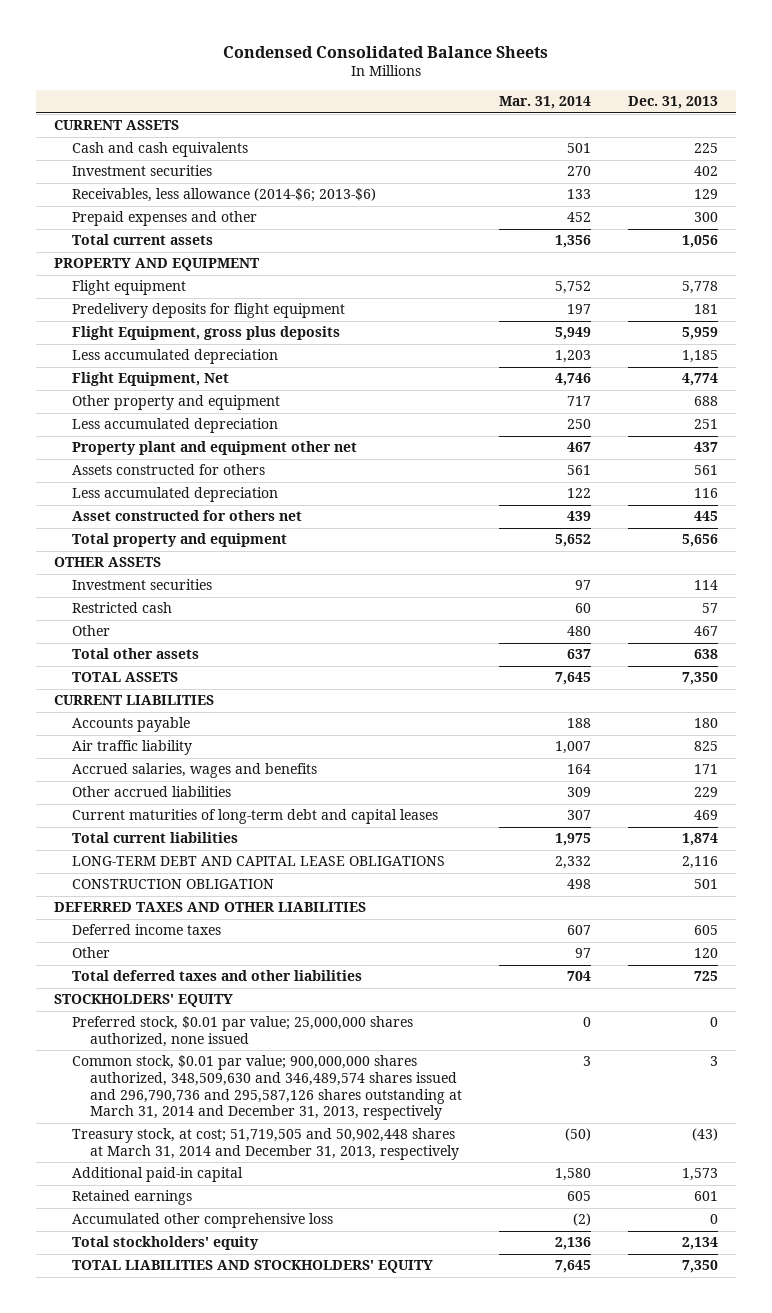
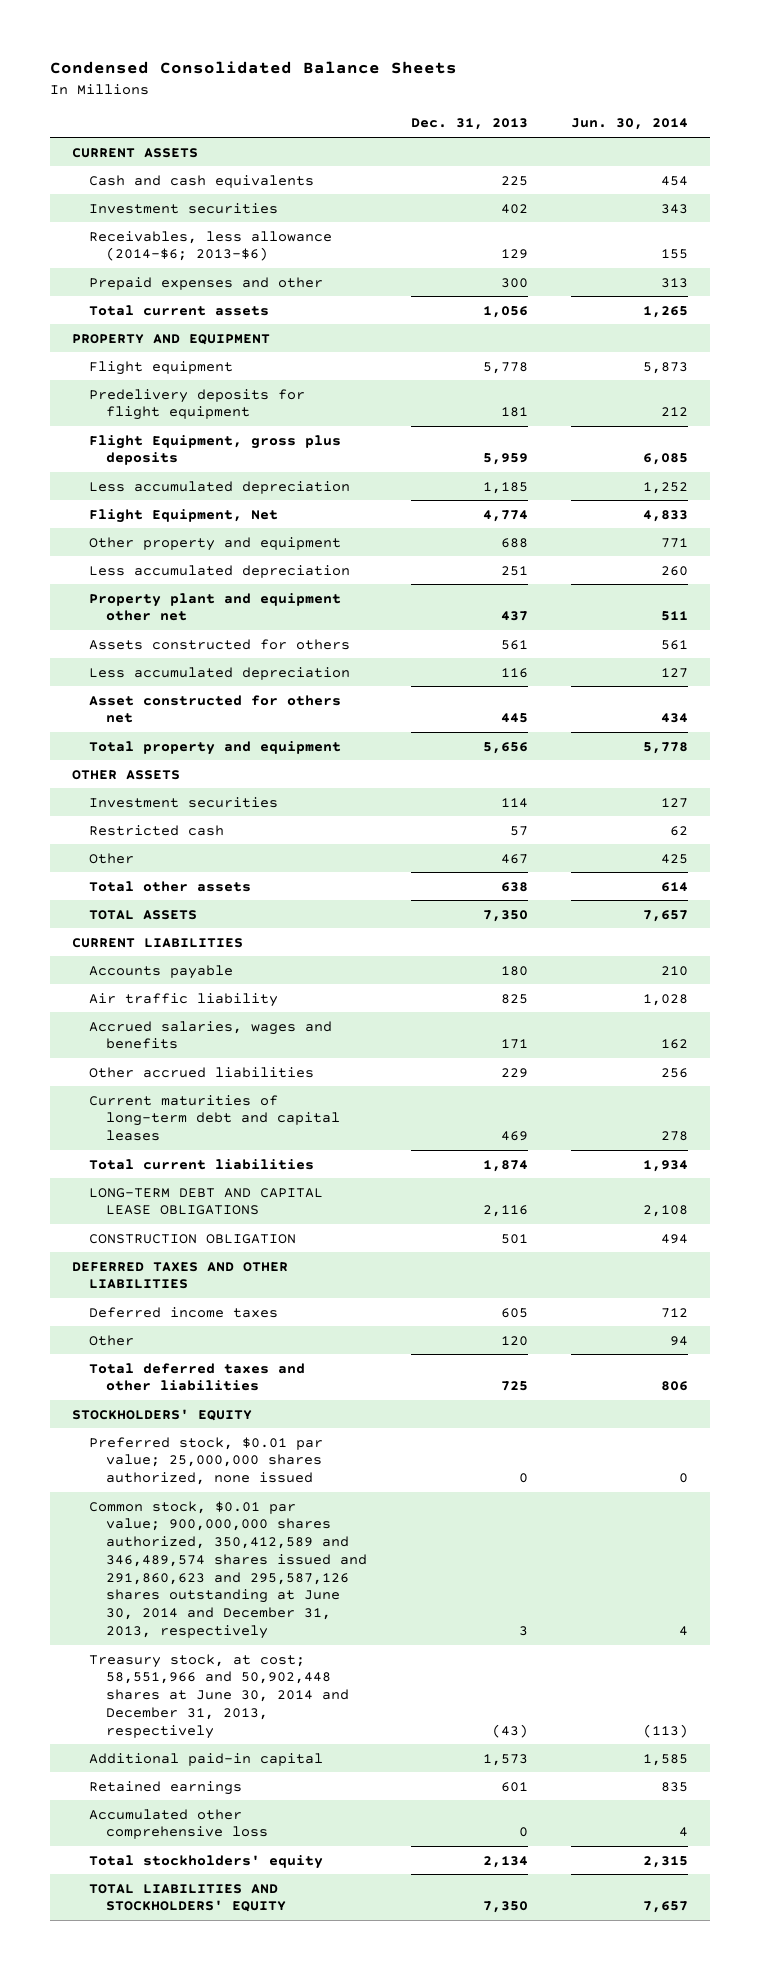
[499,96,592,110] Mar. 31, 2014 -> none
none -> [571,118,689,131] Jun. 30, 2014
[72,1055,463,1121] Common stock, $0.01 par value; 900,000,000 shares authorized, 348,509,630 and 346,489,574 shares issued and 296,790,736 and 295,587,126 shares outstanding at March 31, 2014 and December 31, 2013, respectively -> [88,1500,367,1639] Common stock, $0.01 par value; 900,000,000 shares authorized, 350,412,589 and 346,489,574 shares issued and 291,860,623 and 295,587,126 shares outstanding at June 30, 2014 and December 31, 2013, respectively
[72,1128,460,1161] Treasury stock, at cost; 51,719,505 and 50,902,448 shares at March 31, 2014 and December 31, 2013, respectively -> [88,1653,349,1739] Treasury stock, at cost; 58,551,966 and 50,902,448 shares at June 30, 2014 and December 31, 2013, respectively

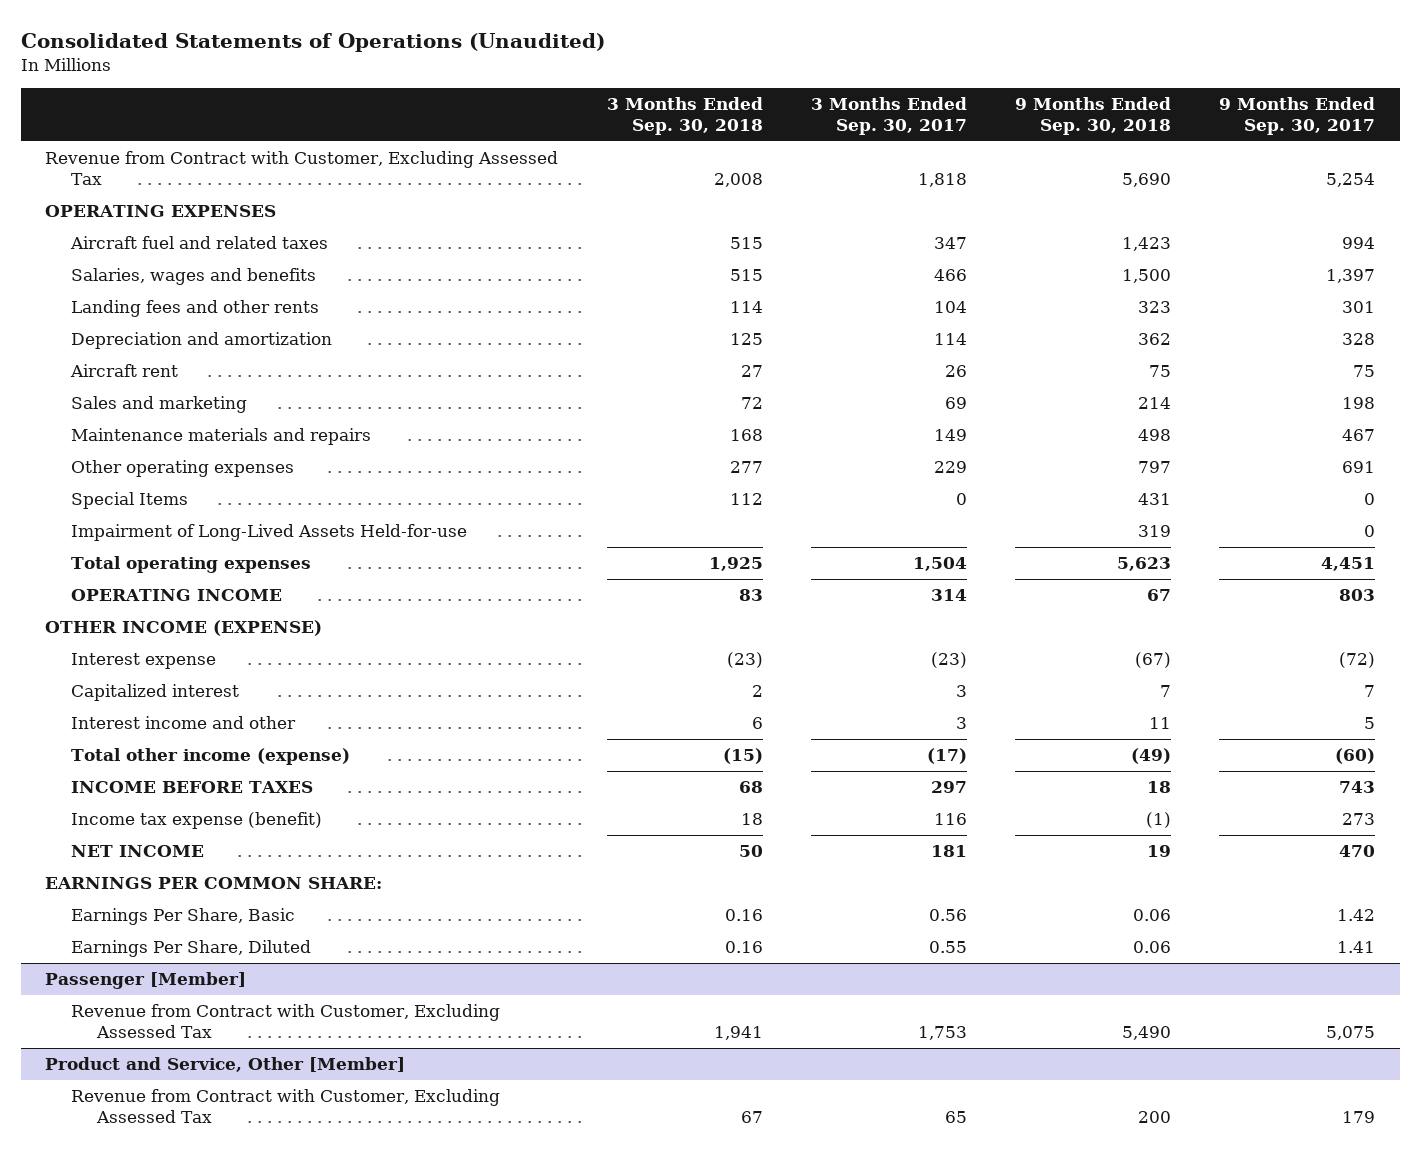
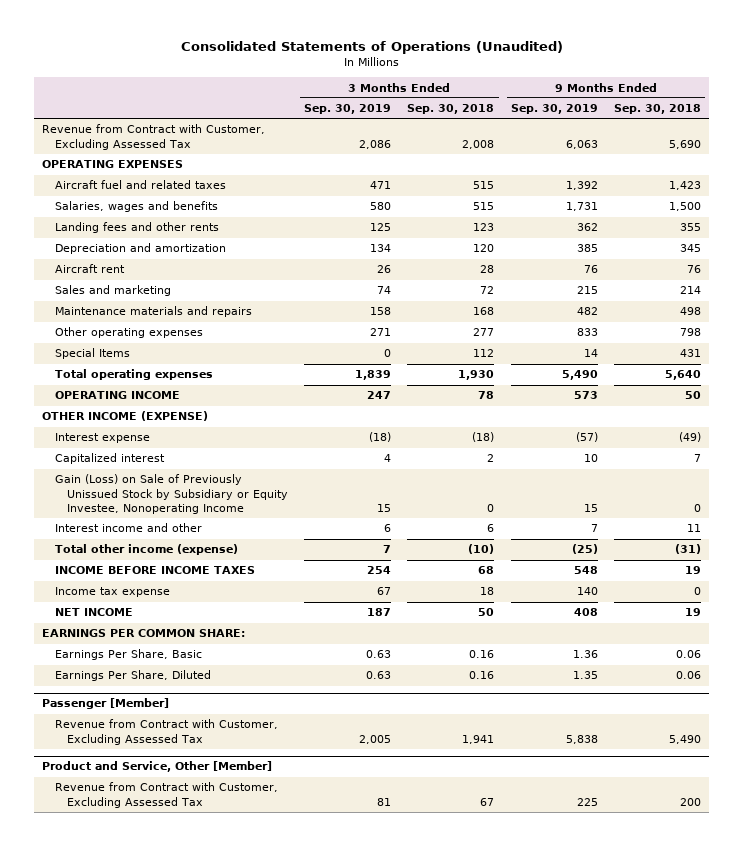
[810,96,967,135] 3 Months Ended Sep. 30, 2017 -> none
[1219,96,1376,135] 9 Months Ended Sep. 30, 2017 -> none
none -> [304,104,392,115] Sep. 30, 2019
none -> [510,104,598,115] Sep. 30, 2019
[729,301,763,314] 114 -> [473,223,495,232] 123
[1138,301,1172,314] 323 -> [679,223,701,232] 355
[729,333,763,346] 125 -> [473,244,495,253] 120
[1138,333,1172,346] 362 -> [679,244,701,253] 345
[740,365,763,378] 27 -> [480,265,495,274] 28
[1149,365,1172,378] 75 -> [686,265,701,274] 76
[1138,461,1172,474] 797 -> [679,328,701,337] 798
[71,524,468,542] Impairment of Long-Lived Assets Held-for-use -> none
[708,557,763,572] 1,925 -> [458,370,495,381] 1,930
[1117,557,1172,572] 5,623 -> [664,370,701,381] 5,640
[738,589,763,602] 83 -> [478,391,495,400] 78
[1147,589,1172,602] 67 -> [684,391,701,400] 50
[726,652,763,669] (23) -> [472,432,495,443] (18)
[1135,652,1172,669] (67) -> [678,432,701,443] (49)
none -> [54,474,289,514] Gain (Loss) on Sale of Previously Unissued Stock by Subsidiary or Equity Investee, Nonoperating Income
[722,748,763,765] (15) -> [468,544,495,555] (10)
[1131,748,1172,765] (49) -> [674,544,701,555] (31)
[71,781,314,794] INCOME BEFORE TAXES -> [54,566,255,575] INCOME BEFORE INCOME TAXES
[1147,781,1172,794] 18 -> [684,566,701,575] 19
[71,812,323,830] Income tax expense (benefit) -> [54,587,170,598] Income tax expense
[1146,812,1172,829] (1) -> [693,587,701,596] 0

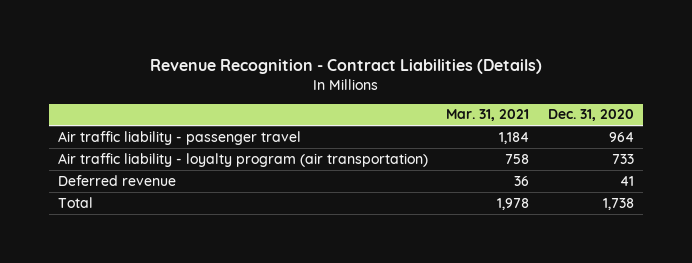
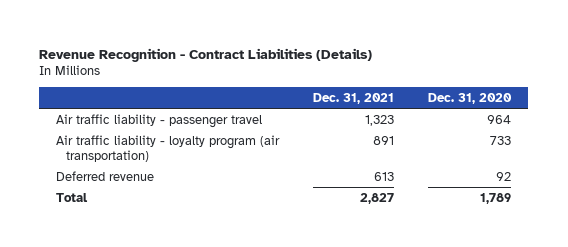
[446,109,530,122] Mar. 31, 2021 -> none
none -> [313,92,395,104] Dec. 31, 2021
[619,175,634,186] 41 -> [496,171,512,181] 92
[602,197,634,210] 1,738 -> [480,192,512,204] 1,789

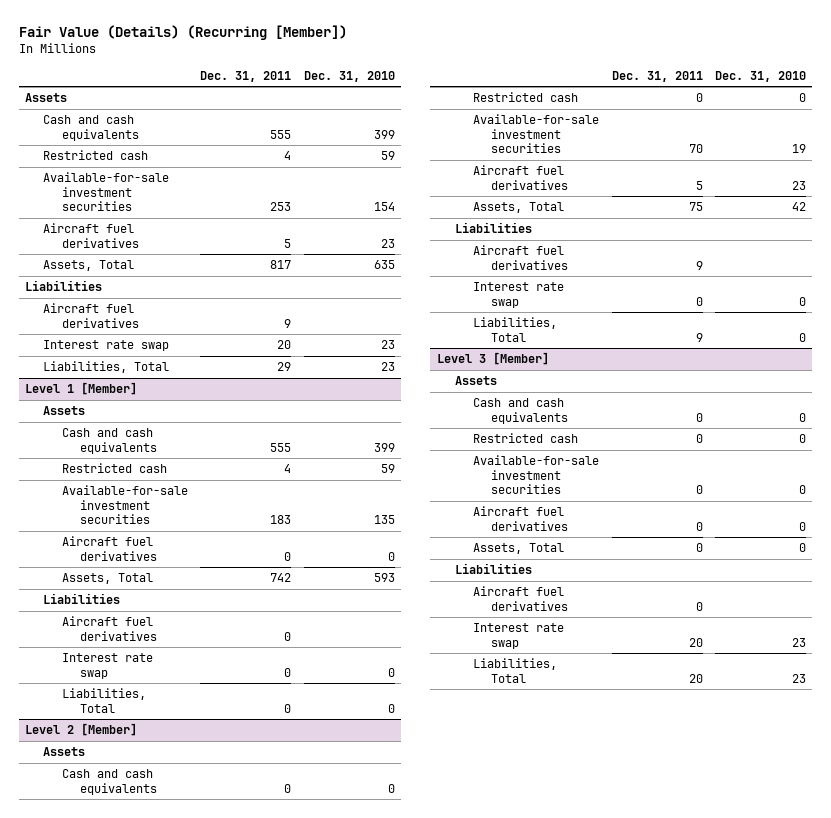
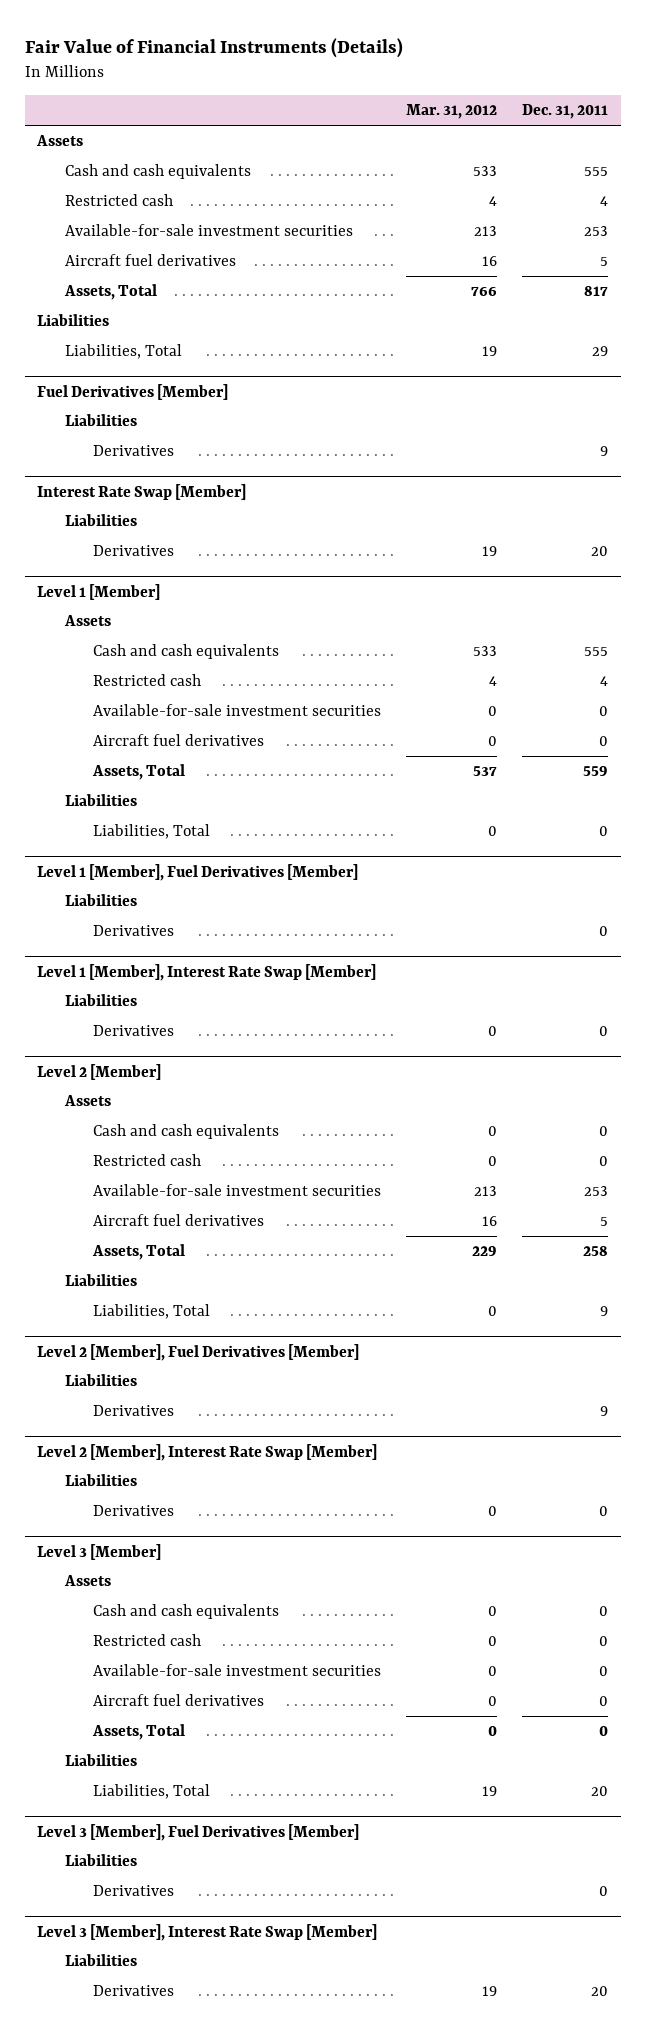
[19,25,348,41] Fair Value (Details) (Recurring [Member]) -> [25,38,404,59] Fair Value of Financial Instruments (Details)
[303,70,395,82] Dec. 31, 2010 -> none
none -> [406,104,498,120] Mar. 31, 2012
[43,303,139,328] Aircraft fuel derivatives -> none
[43,340,170,352] Interest rate swap -> none
none -> [37,383,229,400] Fuel Derivatives [Member]
none -> [65,414,138,427] Liabilities
none -> [93,445,175,457] Derivatives
none -> [37,483,247,500] Interest Rate Swap [Member]
none -> [65,514,138,527] Liabilities
none -> [93,545,175,557] Derivatives
[270,515,292,525] 183 -> [599,706,609,717] 0
[270,573,292,583] 742 -> [583,766,609,777] 559
[61,616,157,641] Aircraft fuel derivatives -> none
[61,653,153,679] Interest rate swap -> none
none -> [37,863,359,881] Level 1 [Member], Fuel Derivatives [Member]
none -> [65,894,138,907] Liabilities
none -> [93,925,175,937] Derivatives
none -> [37,963,377,981] Level 1 [Member], Interest Rate Swap [Member]
none -> [65,994,138,1007] Liabilities
none -> [93,1025,175,1037] Derivatives
[688,144,703,154] 70 -> [584,1186,609,1197] 253
[688,202,703,212] 75 -> [583,1246,609,1257] 258
[472,245,569,270] Aircraft fuel derivatives -> none
[472,282,564,308] Interest rate swap -> none
none -> [37,1343,360,1361] Level 2 [Member], Fuel Derivatives [Member]
none -> [65,1374,138,1387] Liabilities
none -> [93,1405,175,1417] Derivatives
none -> [37,1443,378,1461] Level 2 [Member], Interest Rate Swap [Member]
none -> [65,1474,138,1487] Liabilities
none -> [93,1505,175,1517] Derivatives
[472,586,569,611] Aircraft fuel derivatives -> none
[472,623,564,649] Interest rate swap -> none
none -> [37,1823,360,1841] Level 3 [Member], Fuel Derivatives [Member]
none -> [65,1854,138,1867] Liabilities
none -> [93,1885,175,1897] Derivatives
none -> [37,1923,378,1941] Level 3 [Member], Interest Rate Swap [Member]
none -> [65,1954,138,1967] Liabilities
none -> [93,1985,175,1997] Derivatives

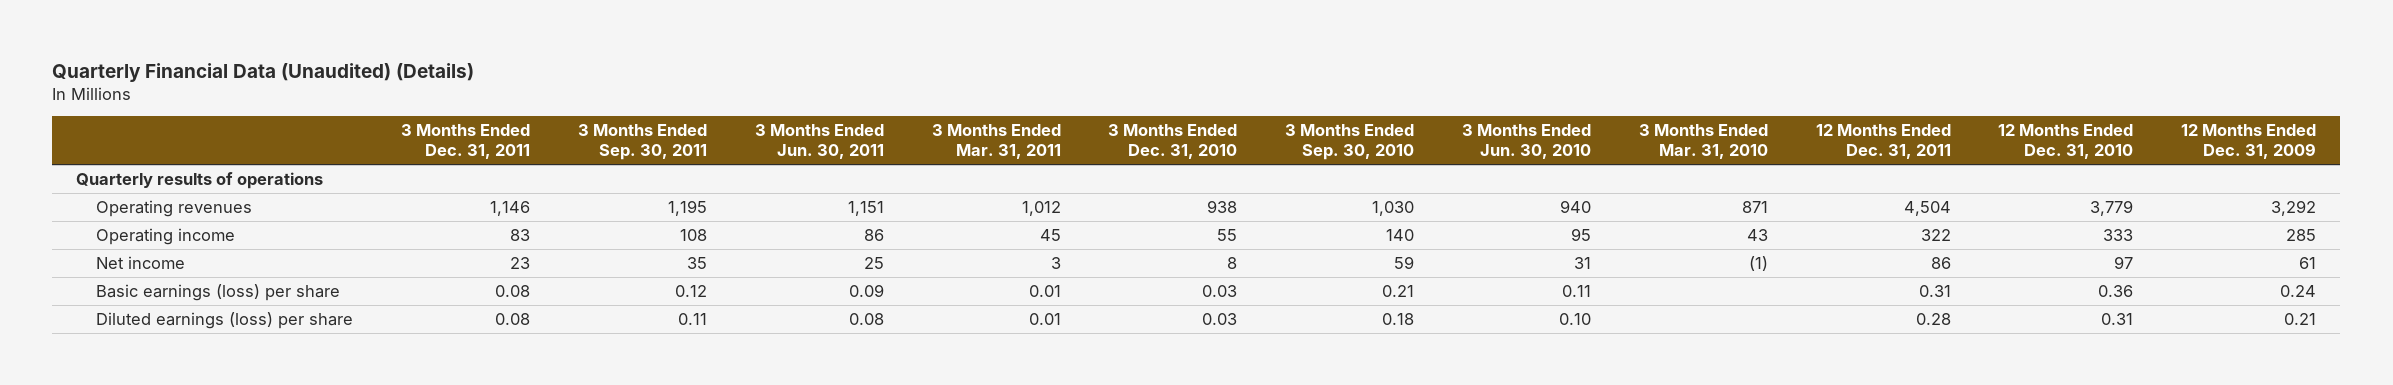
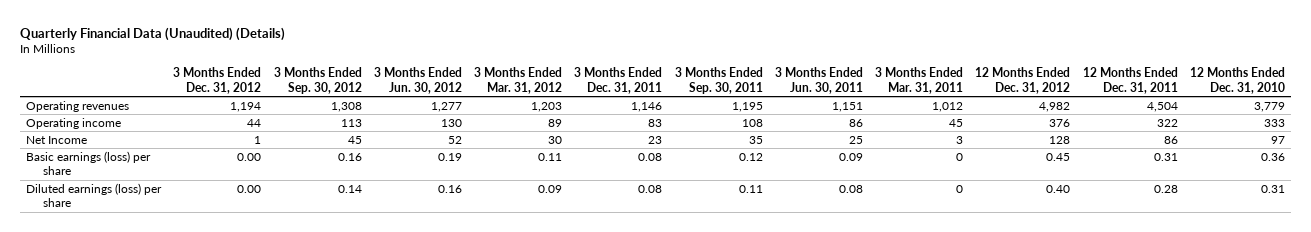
[1108,124,1238,160] 3 Months Ended Dec. 31, 2010 -> none
[1285,124,1415,161] 3 Months Ended Sep. 30, 2010 -> none
[1462,124,1592,160] 3 Months Ended Jun. 30, 2010 -> none
[1638,124,1768,160] 3 Months Ended Mar. 31, 2010 -> none
[2181,124,2317,160] 12 Months Ended Dec. 31, 2009 -> none
none -> [173,67,262,94] 3 Months Ended Dec. 31, 2012
none -> [273,67,362,94] 3 Months Ended Sep. 30, 2012
none -> [373,67,462,94] 3 Months Ended Jun. 30, 2012
none -> [474,67,563,94] 3 Months Ended Mar. 31, 2012
none -> [975,67,1071,94] 12 Months Ended Dec. 31, 2012
[76,172,324,190] Quarterly results of operations -> none
[96,256,186,270] Net income -> [26,135,88,144] Net Income
[1028,285,1061,298] 0.01 -> [956,152,964,161] 0
[1028,313,1061,326] 0.01 -> [956,184,964,193] 0

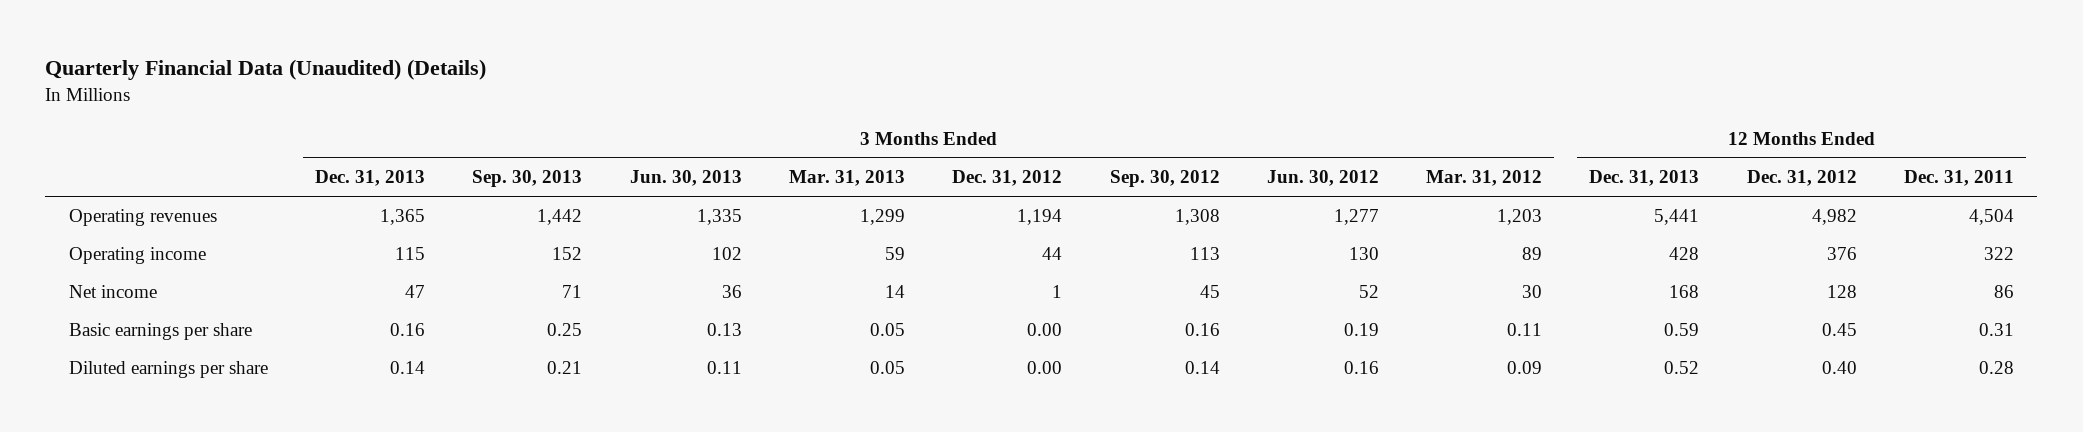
[574,67,663,94] 3 Months Ended Dec. 31, 2011 -> none
[674,67,763,94] 3 Months Ended Sep. 30, 2011 -> none
[774,67,863,94] 3 Months Ended Jun. 30, 2011 -> none
[875,67,964,94] 3 Months Ended Mar. 31, 2011 -> none
[1189,67,1285,94] 12 Months Ended Dec. 31, 2010 -> none
none -> [315,170,426,187] Dec. 31, 2013
none -> [472,170,583,188] Sep. 30, 2013
none -> [629,170,742,187] Jun. 30, 2013
none -> [788,170,905,187] Mar. 31, 2013
none -> [1589,170,1700,187] Dec. 31, 2013
[26,135,88,144] Net Income -> [68,285,157,299] Net income
[26,150,152,176] Basic earnings (loss) per share -> [68,323,252,341] Basic earnings per share
[26,182,163,208] Diluted earnings (loss) per share -> [68,361,268,379] Diluted earnings per share

